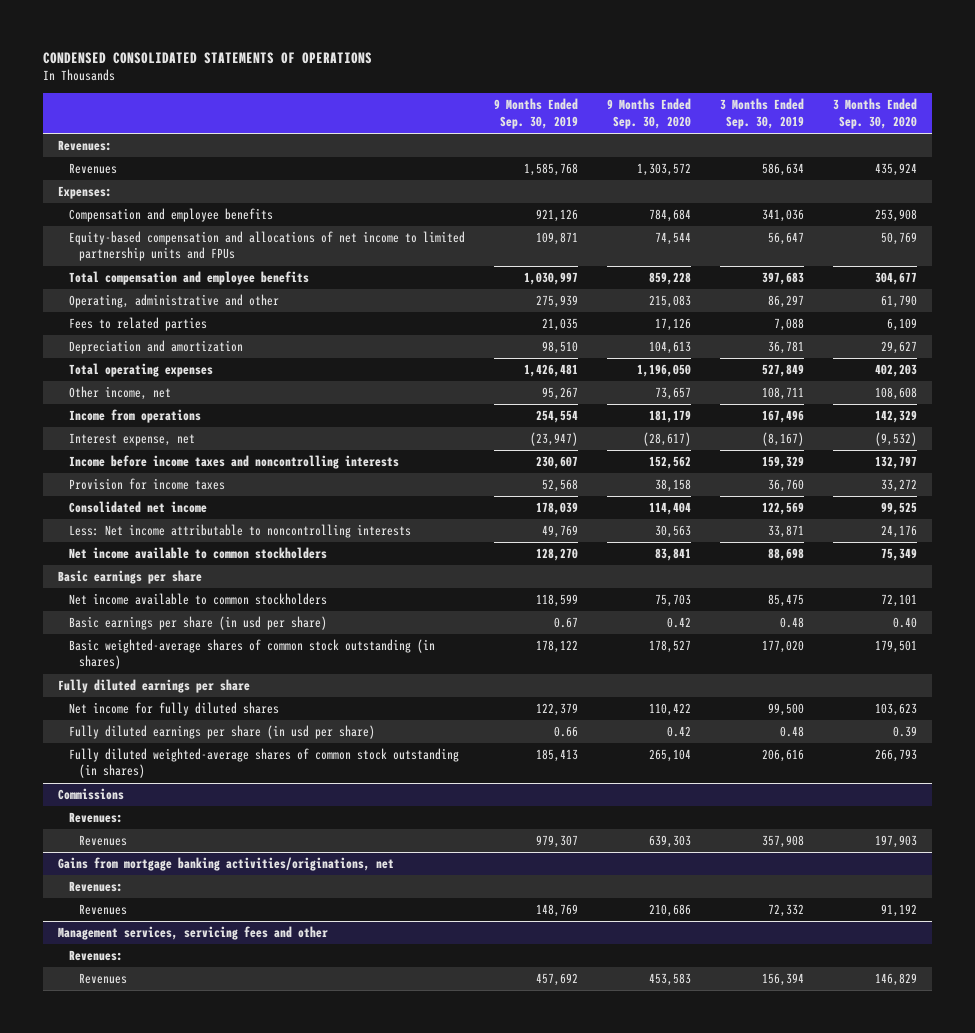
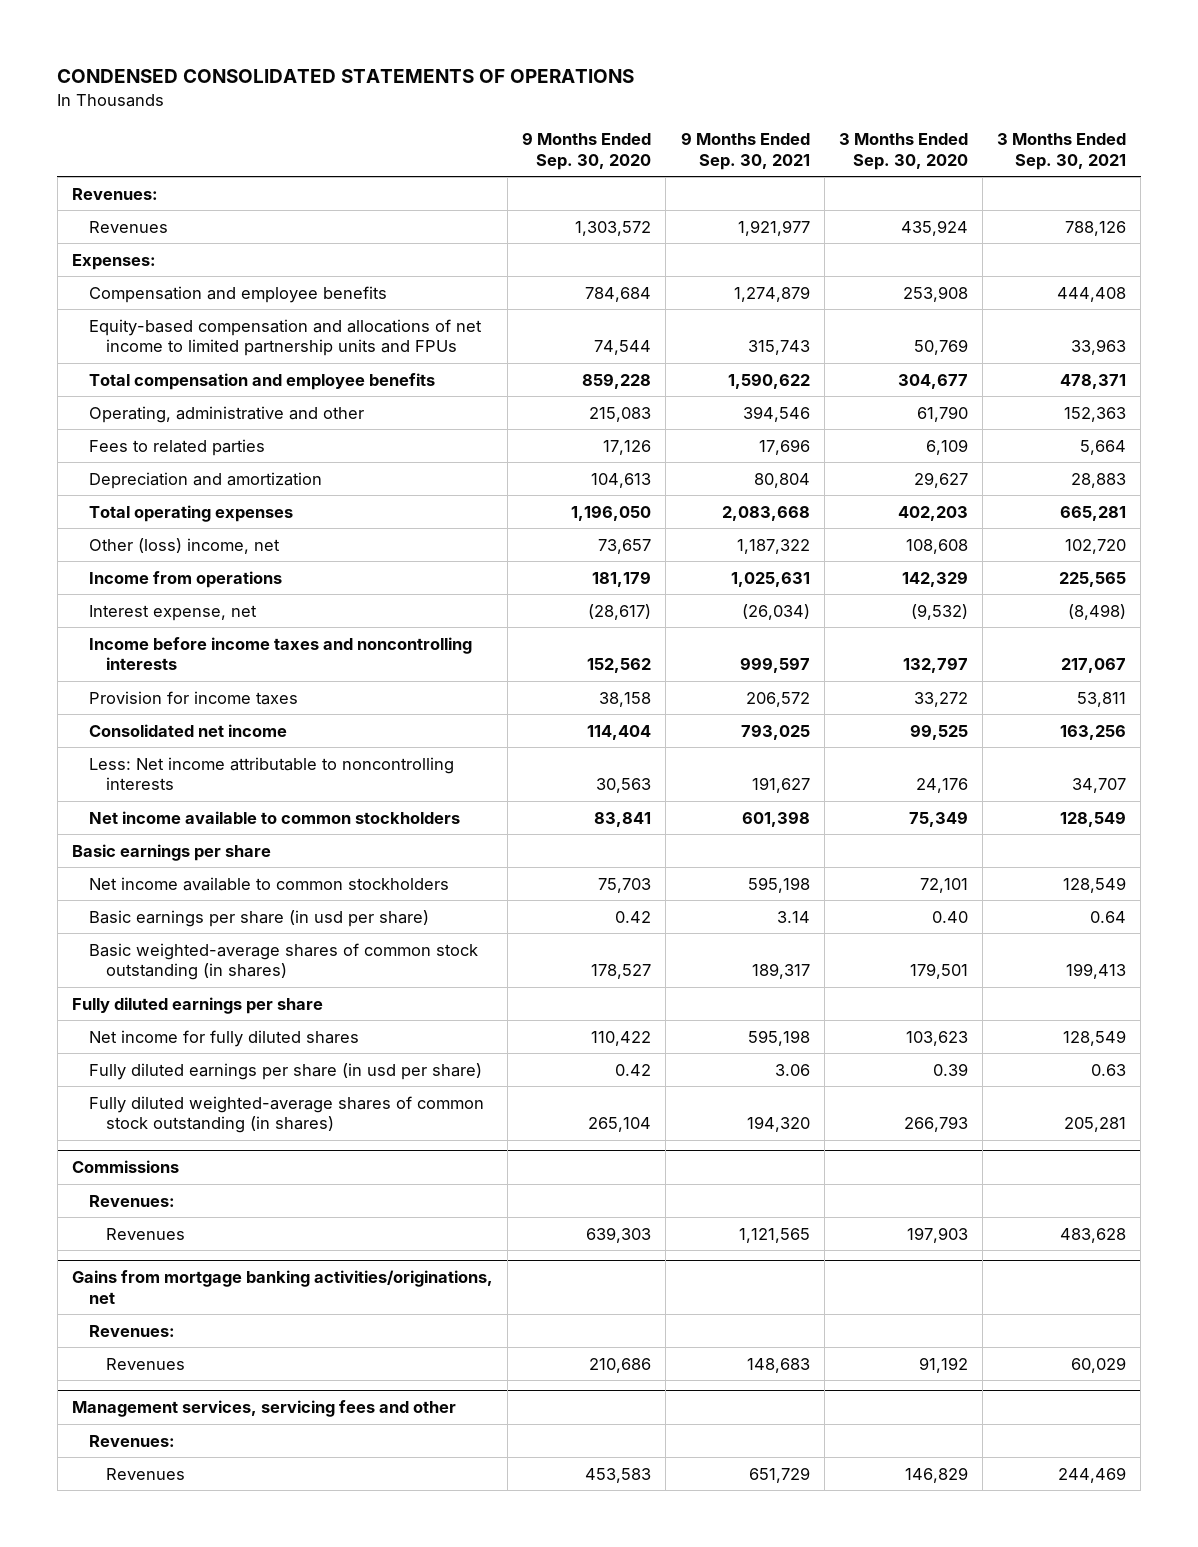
[493,98,578,129] 9 Months Ended Sep. 30, 2019 -> none
[719,98,804,129] 3 Months Ended Sep. 30, 2019 -> none
none -> [680,132,810,170] 9 Months Ended Sep. 30, 2021
none -> [997,133,1127,170] 3 Months Ended Sep. 30, 2021
[68,386,171,401] Other income, net -> [88,537,280,554] Other (loss) income, net

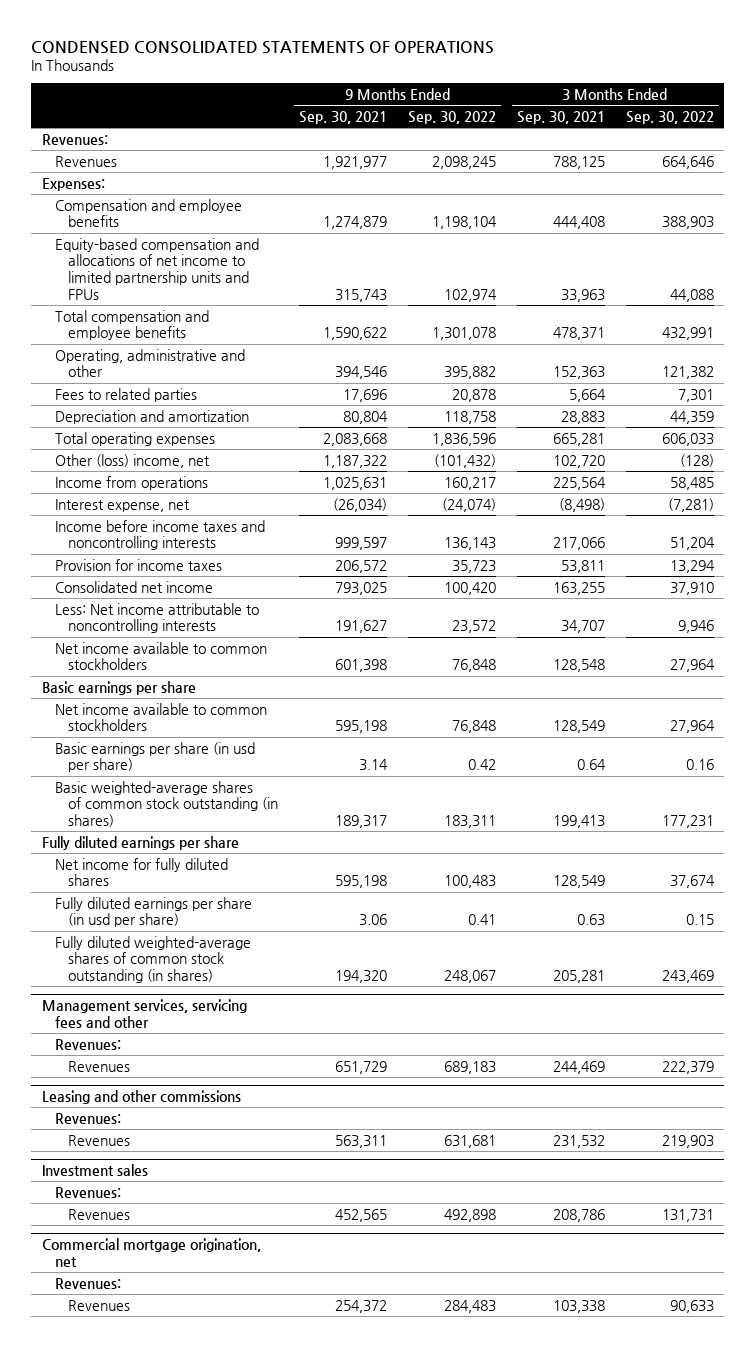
[522,132,652,170] 9 Months Ended Sep. 30, 2020 -> none
[838,133,968,170] 3 Months Ended Sep. 30, 2020 -> none
none -> [408,111,497,125] Sep. 30, 2022
none -> [625,111,714,125] Sep. 30, 2022
[1065,220,1127,236] 788,126 -> [552,155,605,169] 788,125
[1059,571,1127,587] 225,565 -> [552,476,606,490] 225,564
[1061,658,1127,674] 217,067 -> [552,537,605,551] 217,066
[1060,724,1127,740] 163,256 -> [552,581,605,595] 163,255
[1060,810,1127,827] 128,549 -> [552,659,605,673] 128,548
[71,1160,179,1174] Commissions -> none
[88,1194,175,1207] Revenues: -> none
[106,1227,186,1240] Revenues -> none
[71,1270,493,1304] Gains from mortgage banking activities/originations, net -> none
[88,1324,175,1337] Revenues: -> none
[106,1357,186,1370] Revenues -> none
none -> [41,1090,241,1105] Leasing and other commissions
none -> [55,1112,122,1124] Revenues:
none -> [68,1134,131,1146] Revenues
none -> [41,1164,148,1177] Investment sales
none -> [55,1186,122,1198] Revenues:
none -> [68,1208,131,1220] Revenues
none -> [41,1238,261,1267] Commercial mortgage origination, net
none -> [55,1277,122,1289] Revenues:
none -> [68,1299,131,1311] Revenues

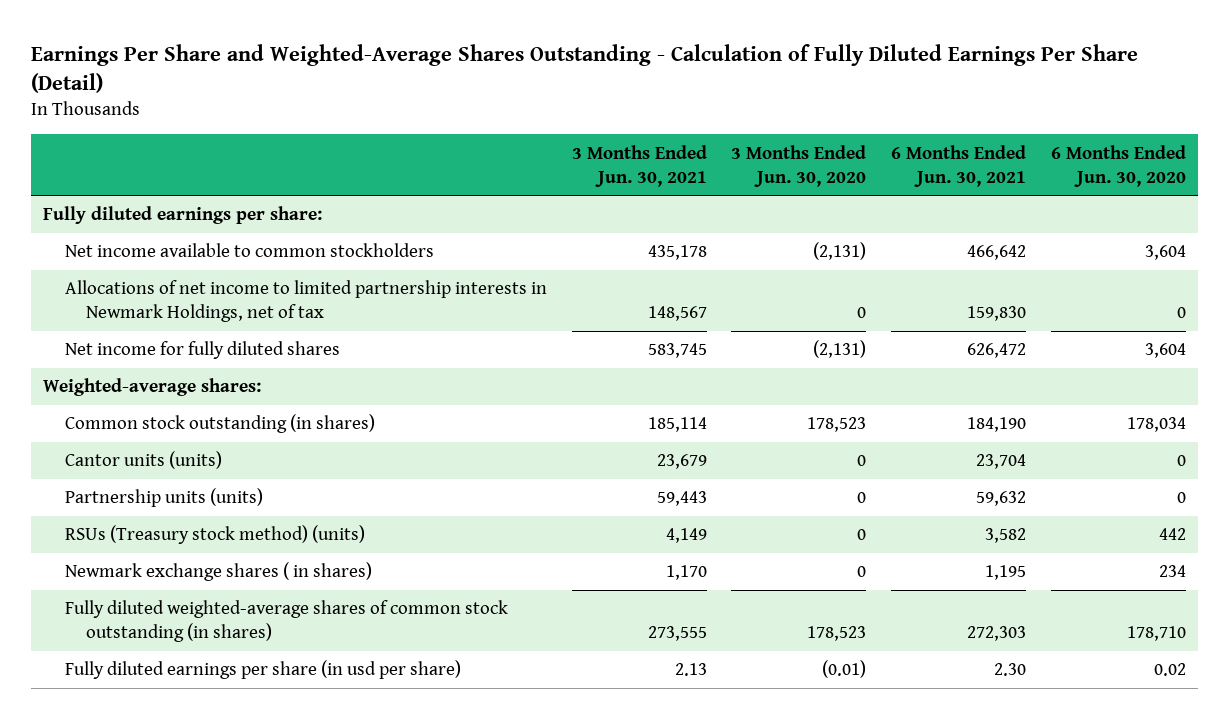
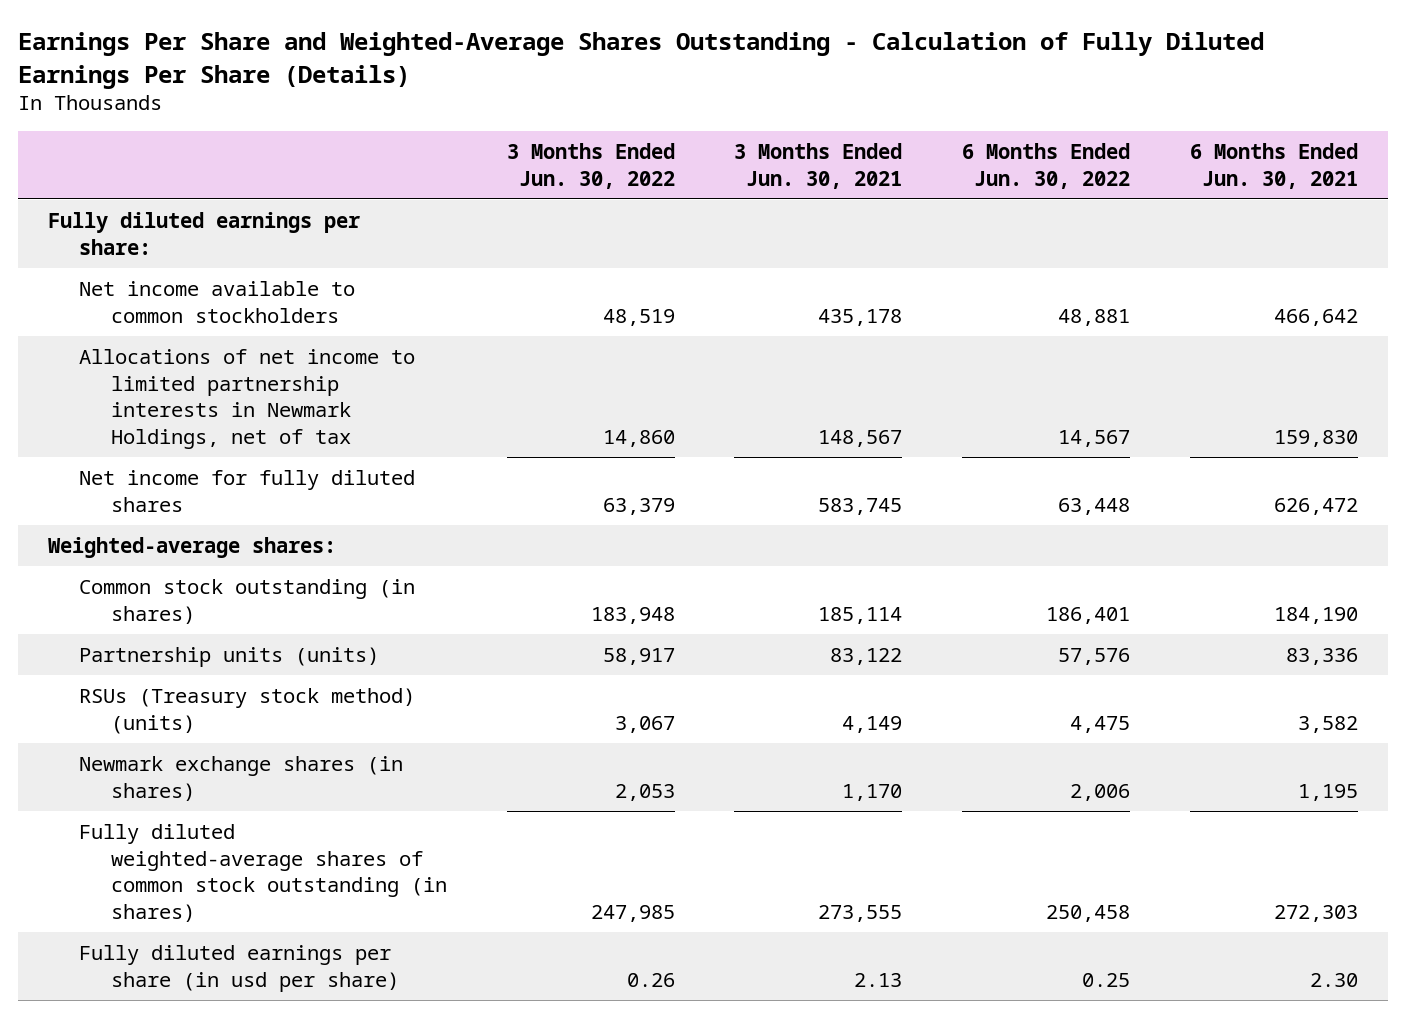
[31,43,1139,93] Earnings Per Share and Weighted-Average Shares Outstanding - Calculation of Fully Diluted Earnings Per Share (Detail) -> [18,32,1265,89] Earnings Per Share and Weighted-Average Shares Outstanding - Calculation of Fully Diluted Earnings Per Share (Details)
[731,144,867,187] 3 Months Ended Jun. 30, 2020 -> none
[1050,144,1186,187] 6 Months Ended Jun. 30, 2020 -> none
none -> [506,143,675,189] 3 Months Ended Jun. 30, 2022
none -> [962,143,1131,189] 6 Months Ended Jun. 30, 2022
[64,451,222,470] Cantor units (units) -> none
[656,491,707,507] 59,443 -> [830,647,903,665] 83,122
[975,491,1026,507] 59,632 -> [1286,647,1359,665] 83,336
[64,562,372,582] Newmark exchange shares ( in shares) -> [79,755,404,801] Newmark exchange shares (in shares)

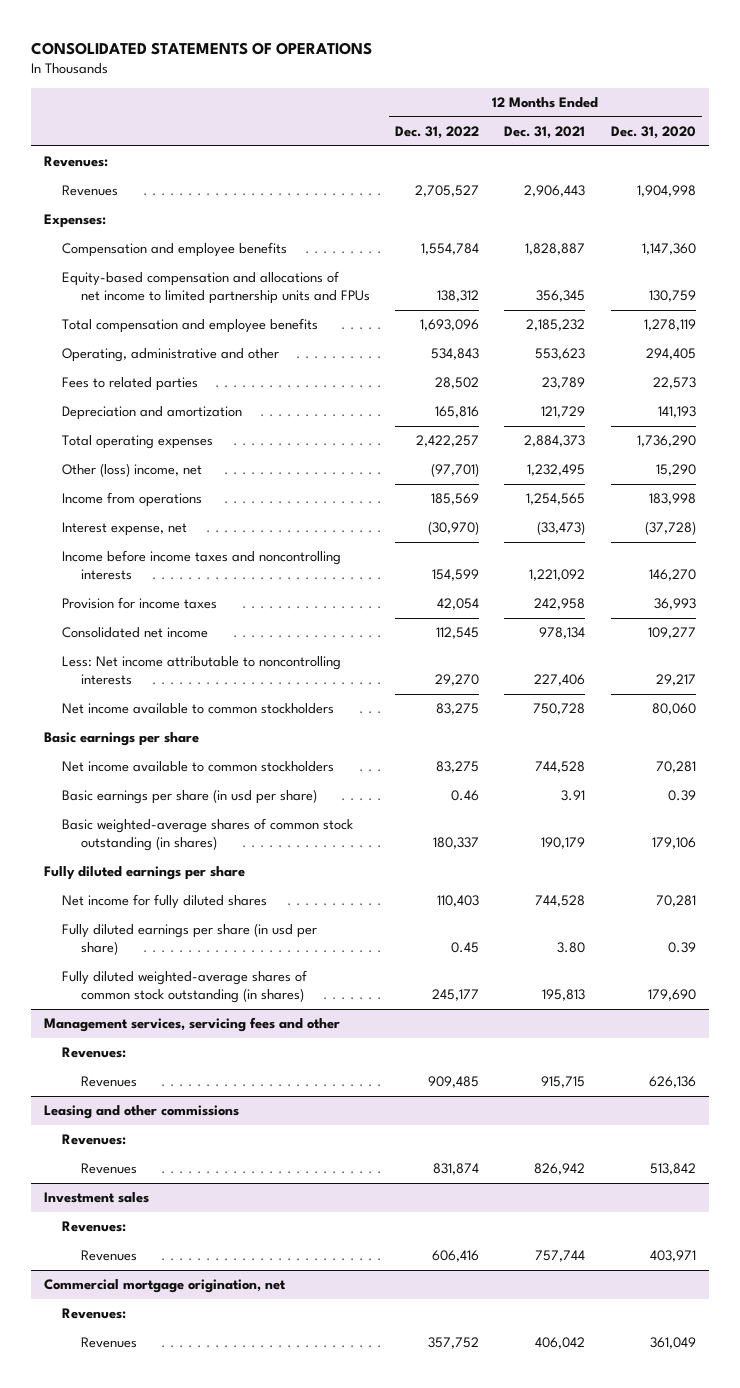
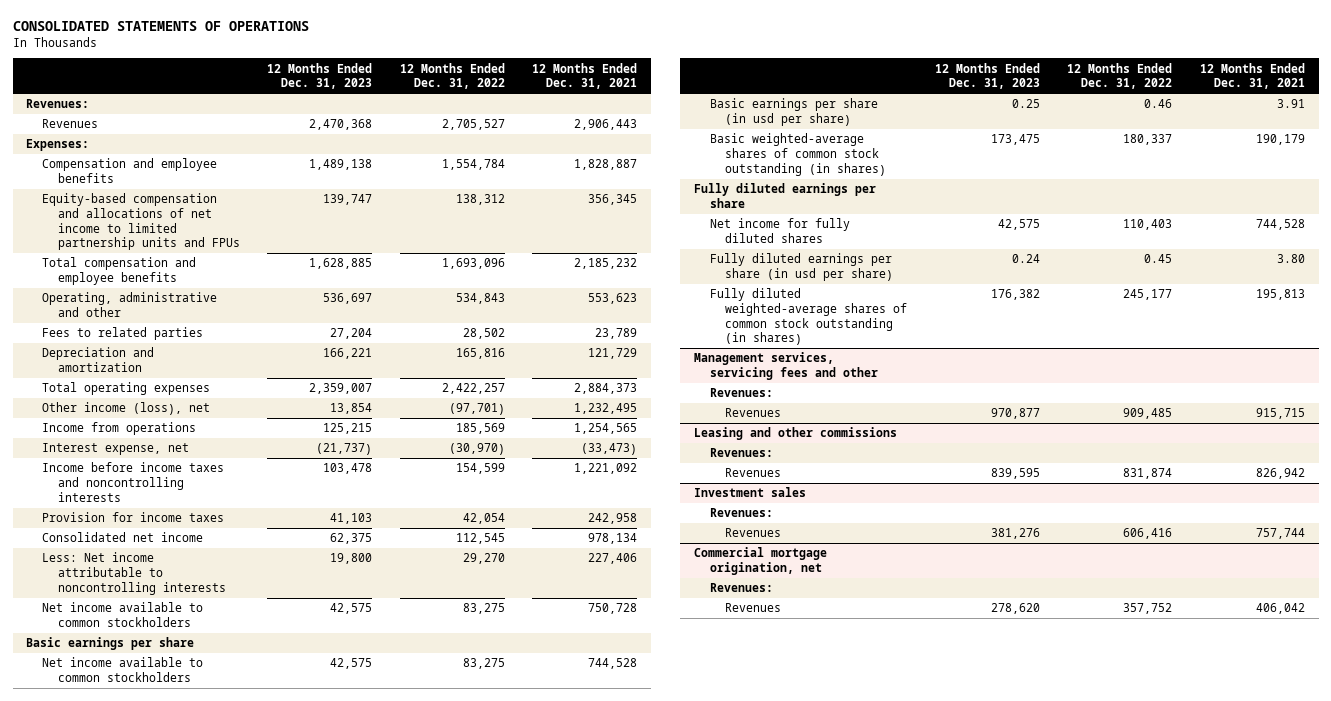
[610,126,696,140] Dec. 31, 2020 -> none
none -> [267,62,373,90] 12 Months Ended Dec. 31, 2023
[62,463,203,478] Other (loss) income, net -> [42,402,211,416] Other income (loss), net

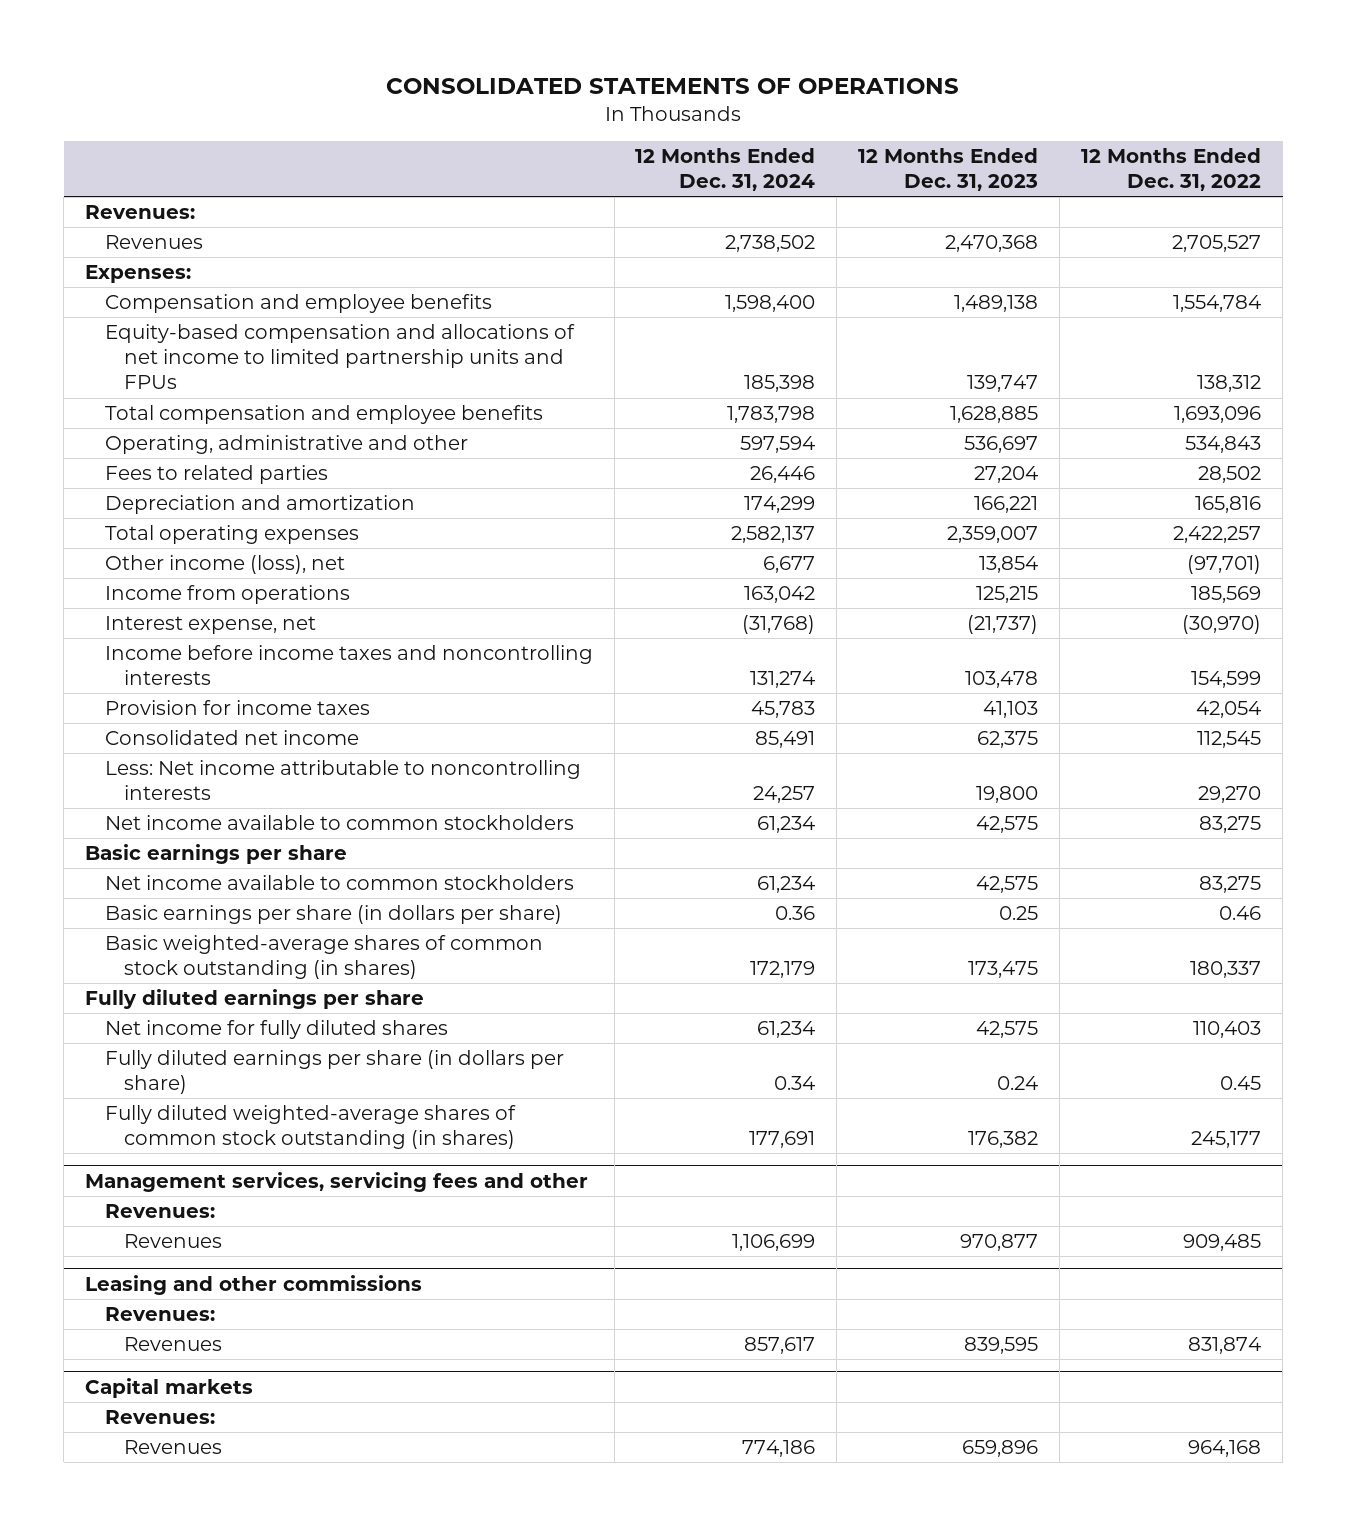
[532,62,638,90] 12 Months Ended Dec. 31, 2021 -> none
none -> [635,147,816,191] 12 Months Ended Dec. 31, 2024
[709,98,878,127] Basic earnings per share (in usd per share) -> [104,905,562,925] Basic earnings per share (in dollars per share)
[709,253,894,282] Fully diluted earnings per share (in usd per share) -> [104,1050,564,1095] Fully diluted earnings per share (in dollars per share)
[693,487,806,498] Investment sales -> none
[709,508,773,518] Revenues: -> none
[725,528,782,538] Revenues -> none
[693,547,827,576] Commercial mortgage origination, net -> none
none -> [84,1377,253,1398] Capital markets
[990,603,1040,615] 278,620 -> [962,1440,1039,1458] 659,896
[1123,603,1173,615] 357,752 -> [1188,1440,1262,1458] 964,168

